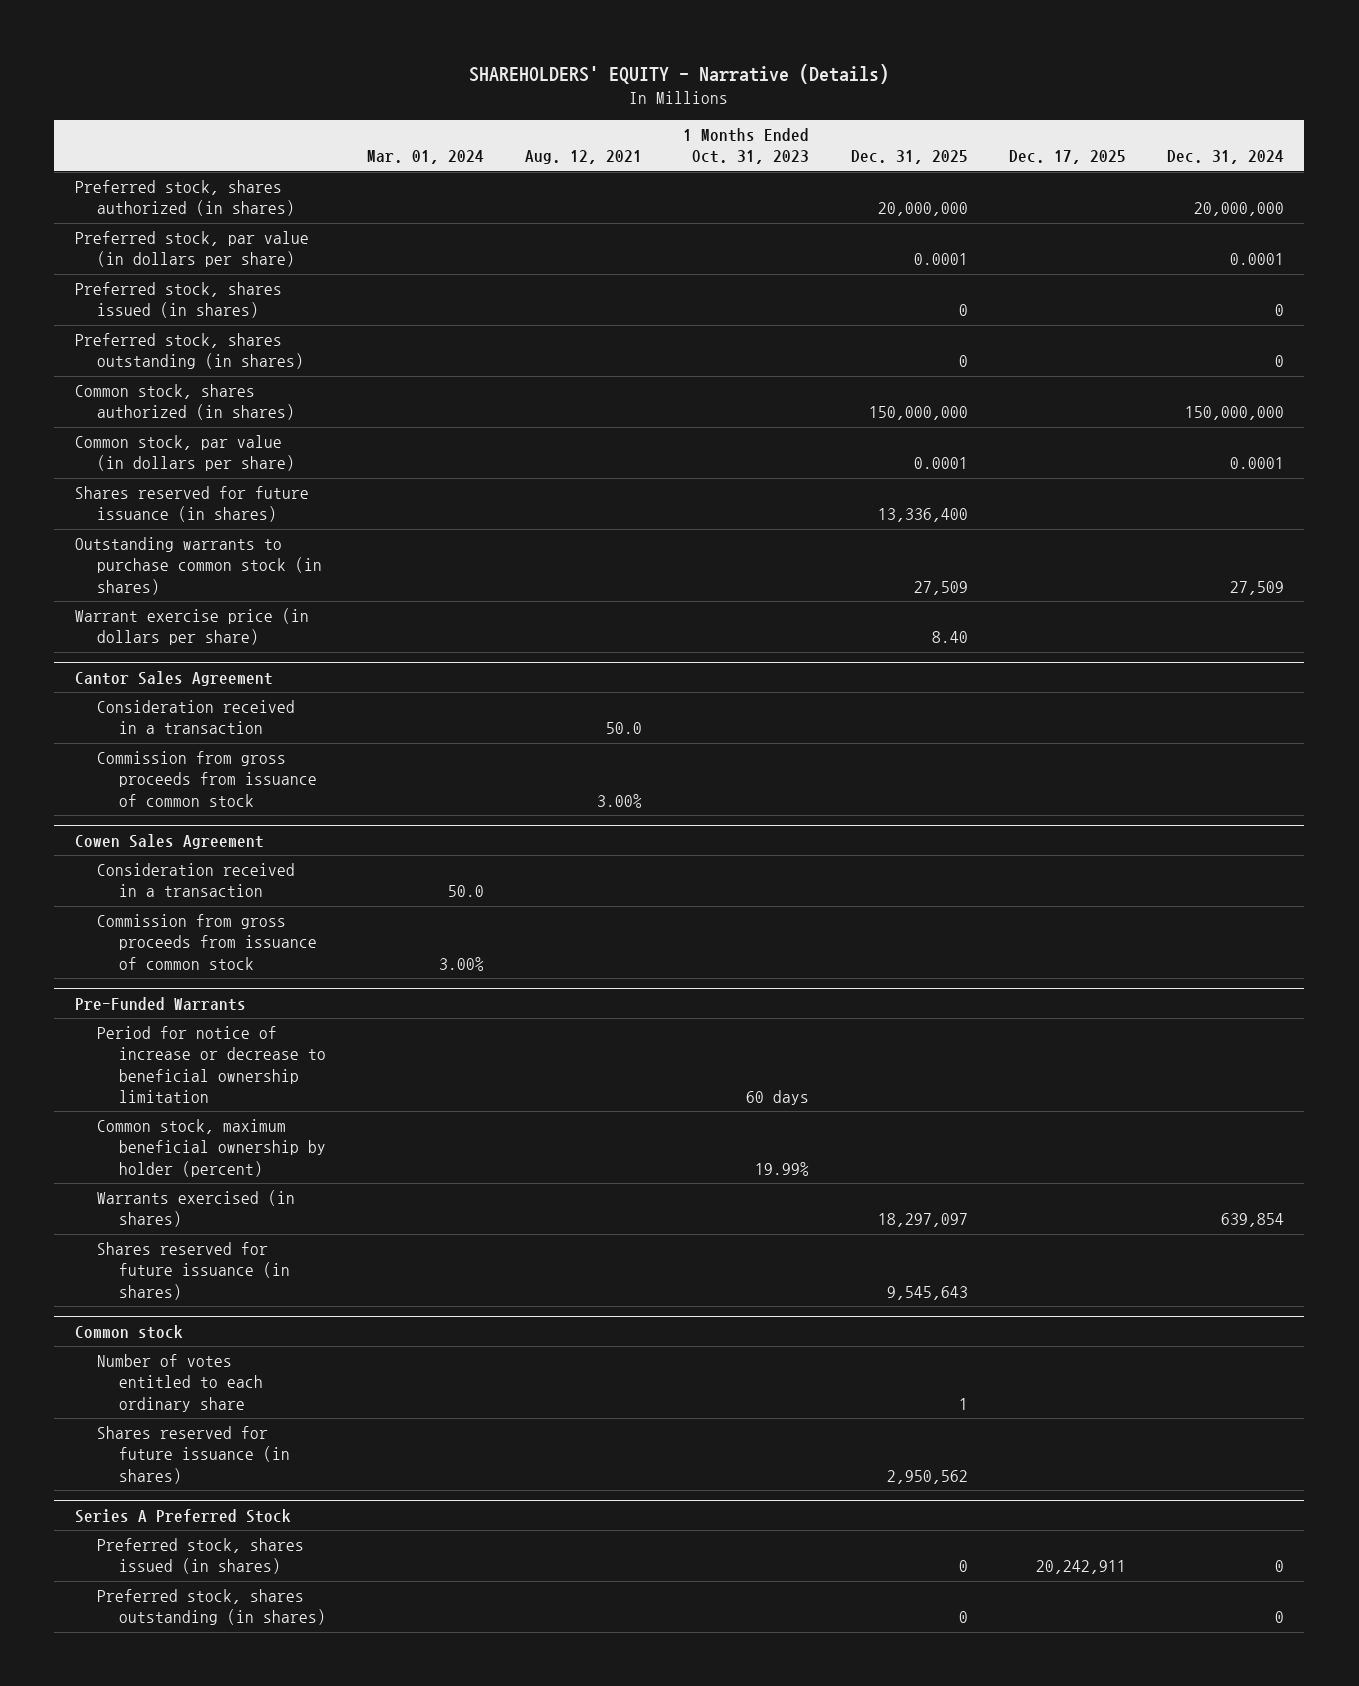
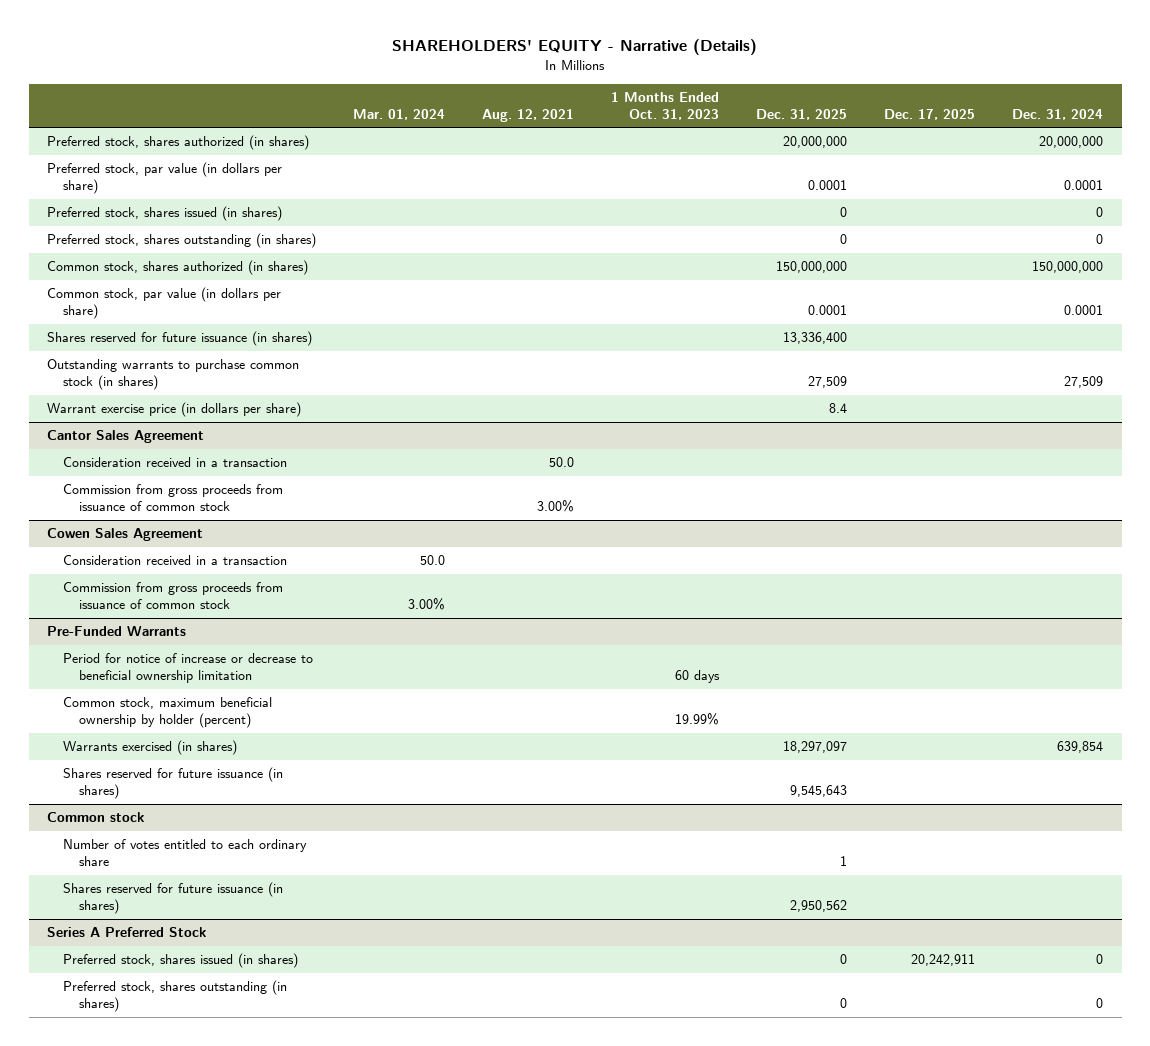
[931,631,968,644] 8.40 -> [829,403,848,414] 8.4

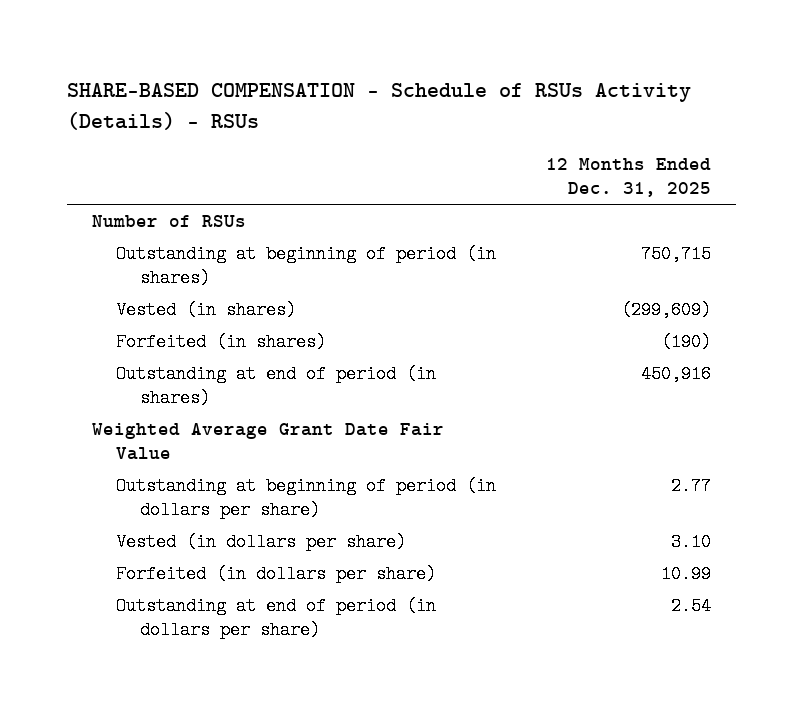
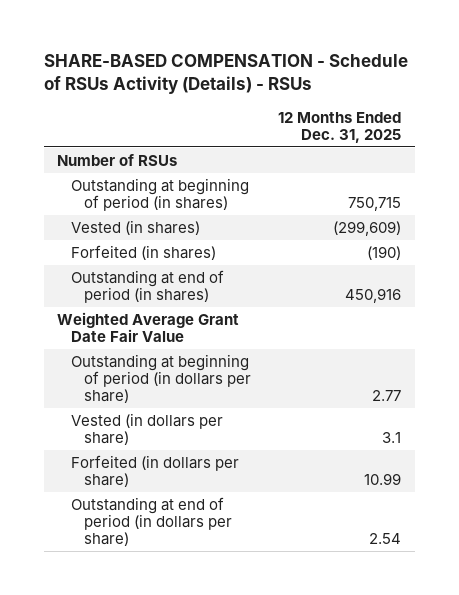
[670,533,711,552] 3.10 -> [382,432,402,444] 3.1

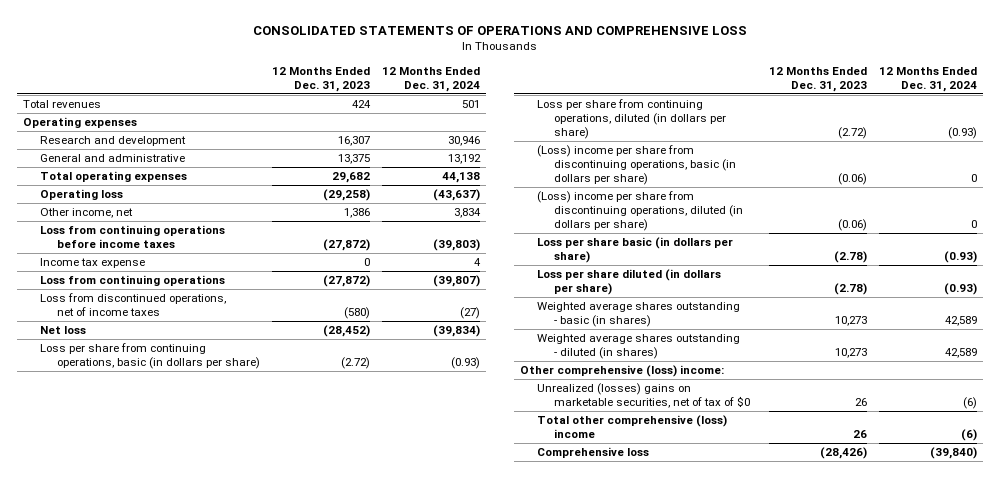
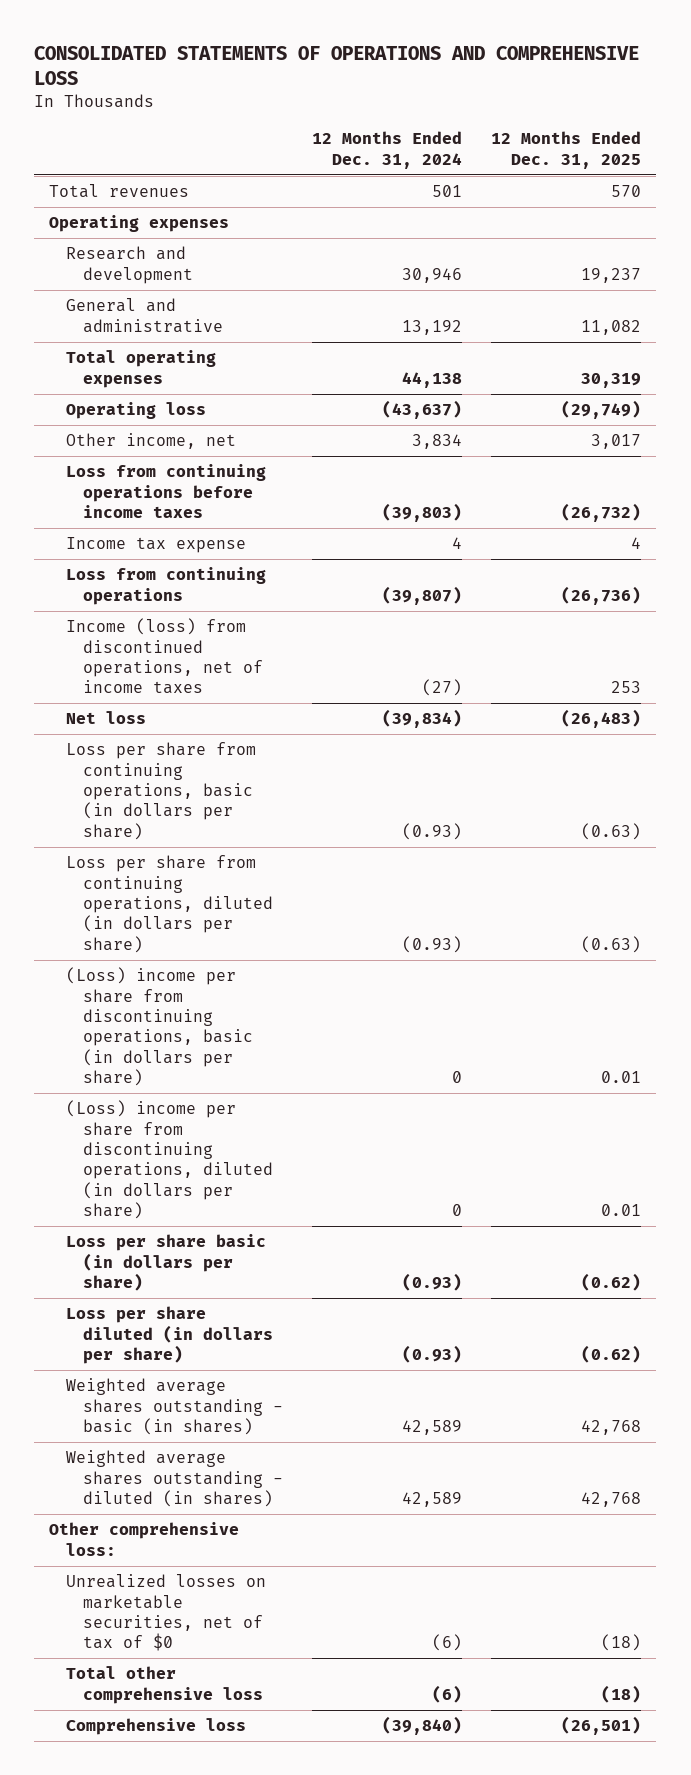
[272,66,371,92] 12 Months Ended Dec. 31, 2023 -> none
none -> [491,131,642,169] 12 Months Ended Dec. 31, 2025
[40,292,227,317] Loss from discontinued operations, net of income taxes -> [65,618,263,695] Income (loss) from discontinued operations, net of income taxes
[520,364,725,377] Other comprehensive (loss) income: -> [49,1522,240,1556] Other comprehensive loss:
[537,382,751,409] Unrealized (losses) gains on marketable securities, net of tax of $0 -> [65,1574,266,1652] Unrealized losses on marketable securities, net of tax of $0
[537,414,728,439] Total other comprehensive (loss) income -> [65,1666,263,1704] Total other comprehensive loss

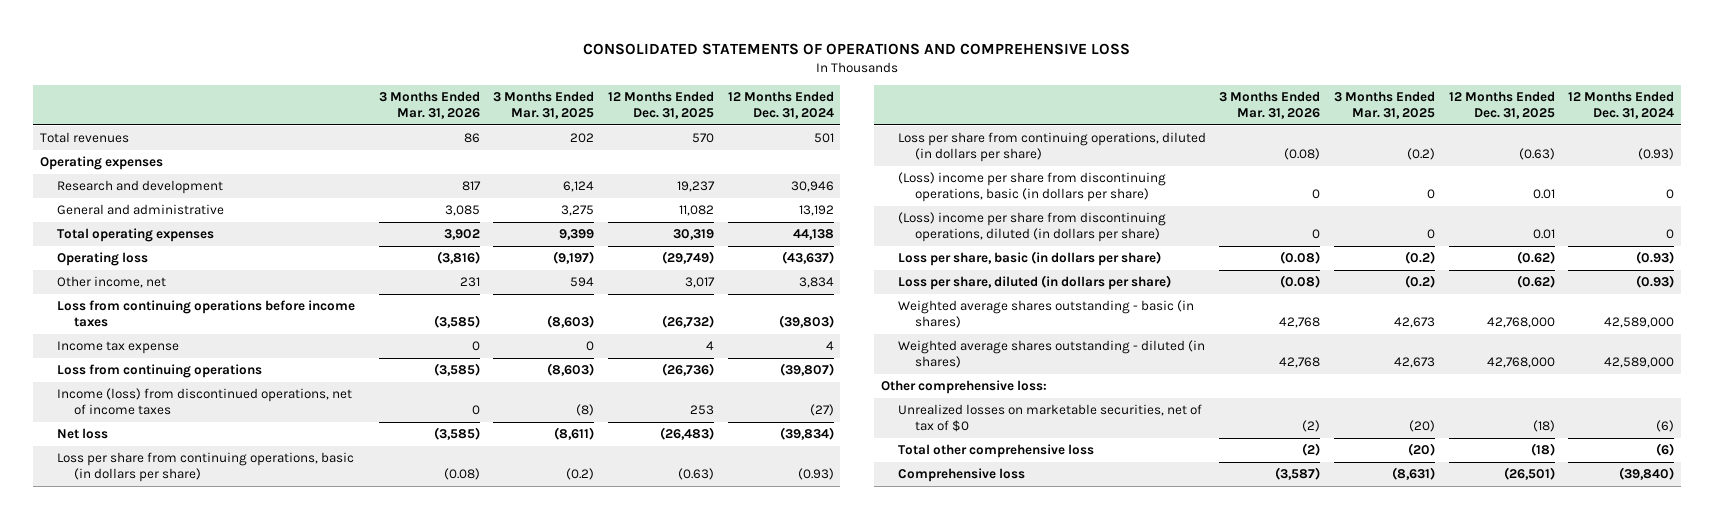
none -> [378,91,480,120] 3 Months Ended Mar. 31, 2026
none -> [493,91,595,120] 3 Months Ended Mar. 31, 2025
[65,1234,266,1291] Loss per share basic (in dollars per share) -> [897,251,1161,267] Loss per share, basic (in dollars per share)
[65,1306,273,1364] Loss per share diluted (in dollars per share) -> [897,275,1171,291] Loss per share, diluted (in dollars per share)
[402,1419,463,1435] 42,589 -> [1604,316,1675,328] 42,589,000
[581,1419,642,1435] 42,768 -> [1486,316,1555,328] 42,768,000
[402,1491,463,1507] 42,589 -> [1604,356,1675,368] 42,589,000
[581,1491,642,1507] 42,768 -> [1486,356,1555,368] 42,768,000

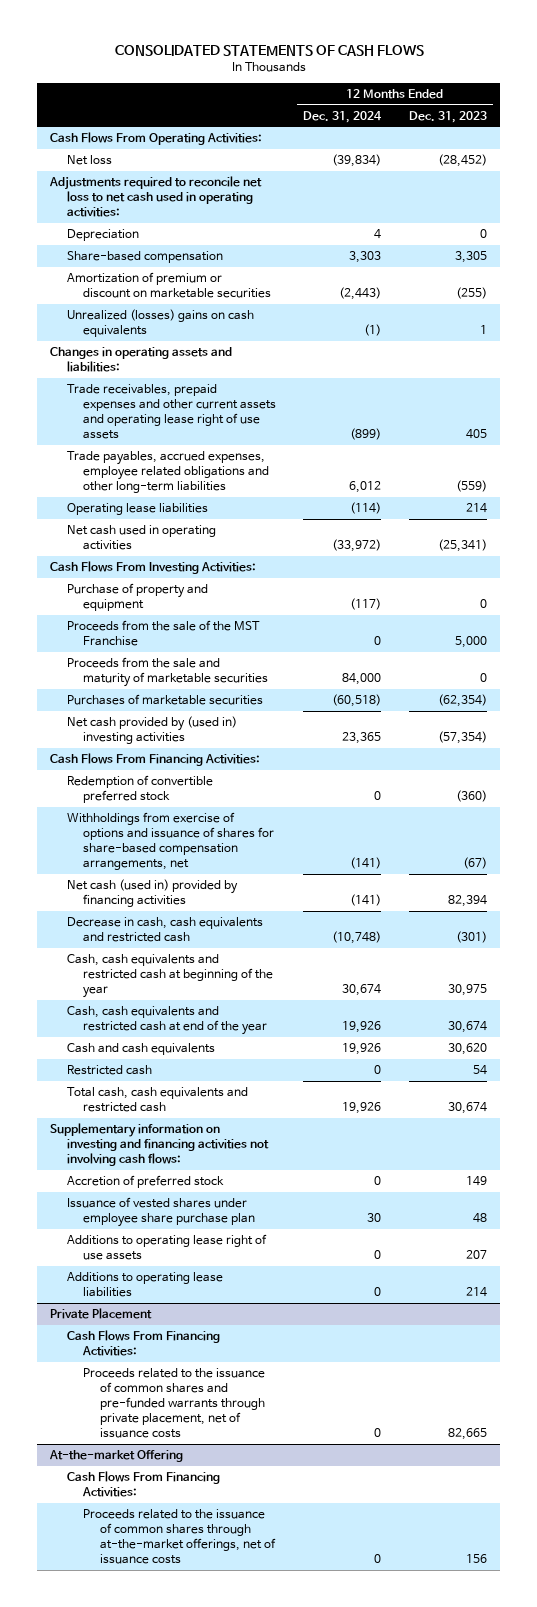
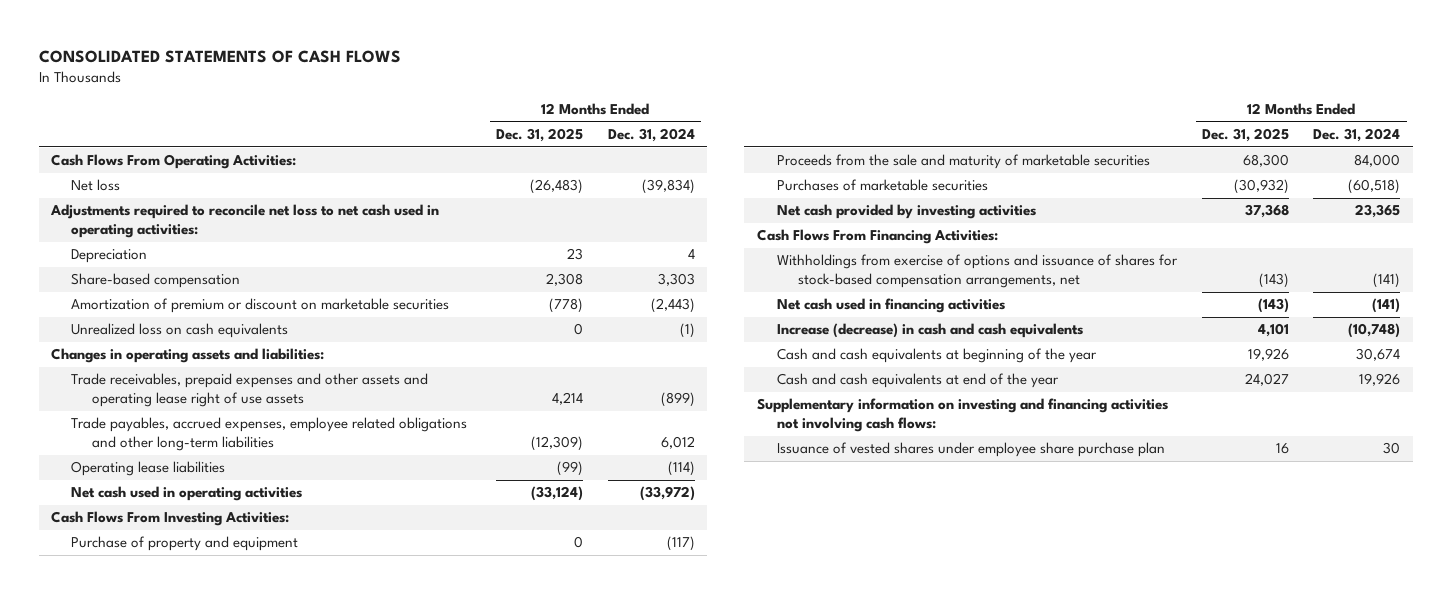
[408,110,487,123] Dec. 31, 2023 -> none
none -> [495,128,583,143] Dec. 31, 2025
[66,309,254,338] Unrealized (losses) gains on cash equivalents -> [71,323,289,339] Unrealized loss on cash equivalents
[66,384,277,440] Trade receivables, prepaid expenses and other current assets and operating lease right of use assets -> [71,373,429,408] Trade receivables, prepaid expenses and other assets and operating lease right of use assets
[66,620,260,647] Proceeds from the sale of the MST Franchise -> none
[66,716,237,745] Net cash provided by (used in) investing activities -> [777,204,1037,220] Net cash provided by investing activities
[66,775,213,804] Redemption of convertible preferred stock -> none
[66,1043,215,1056] Cash and cash equivalents -> none
[66,1065,152,1076] Restricted cash -> none
[66,1087,248,1113] Total cash, cash equivalents and restricted cash -> none
[66,812,275,871] Withholdings from exercise of options and issuance of shares for share-based compensation arrangements, net -> [777,254,1179,289] Withholdings from exercise of options and issuance of shares for stock-based compensation arrangements, net
[66,879,238,908] Net cash (used in) provided by financing activities -> [777,298,1006,314] Net cash used in financing activities
[66,917,263,943] Decrease in cash, cash equivalents and restricted cash -> [777,323,1084,339] Increase (decrease) in cash and cash equivalents
[66,954,274,999] Cash, cash equivalents and restricted cash at beginning of the year -> [777,348,1098,364] Cash and cash equivalents at beginning of the year
[66,1006,268,1036] Cash, cash equivalents and restricted cash at end of the year -> [777,373,1060,389] Cash and cash equivalents at end of the year
[66,1175,224,1189] Accretion of preferred stock -> none
[66,1234,267,1261] Additions to operating lease right of use assets -> none
[66,1272,223,1298] Additions to operating lease liabilities -> none
[50,1308,153,1320] Private Placement -> none
[66,1330,220,1357] Cash Flows From Financing Activities: -> none
[83,1368,266,1439] Proceeds related to the issuance of common shares and pre-funded warrants through private placement, net of issuance costs -> none
[49,1450,184,1463] At-the-market Offering -> none
[66,1471,220,1498] Cash Flows From Financing Activities: -> none
[83,1509,276,1565] Proceeds related to the issuance of common shares through at-the-market offerings, net of issuance costs -> none

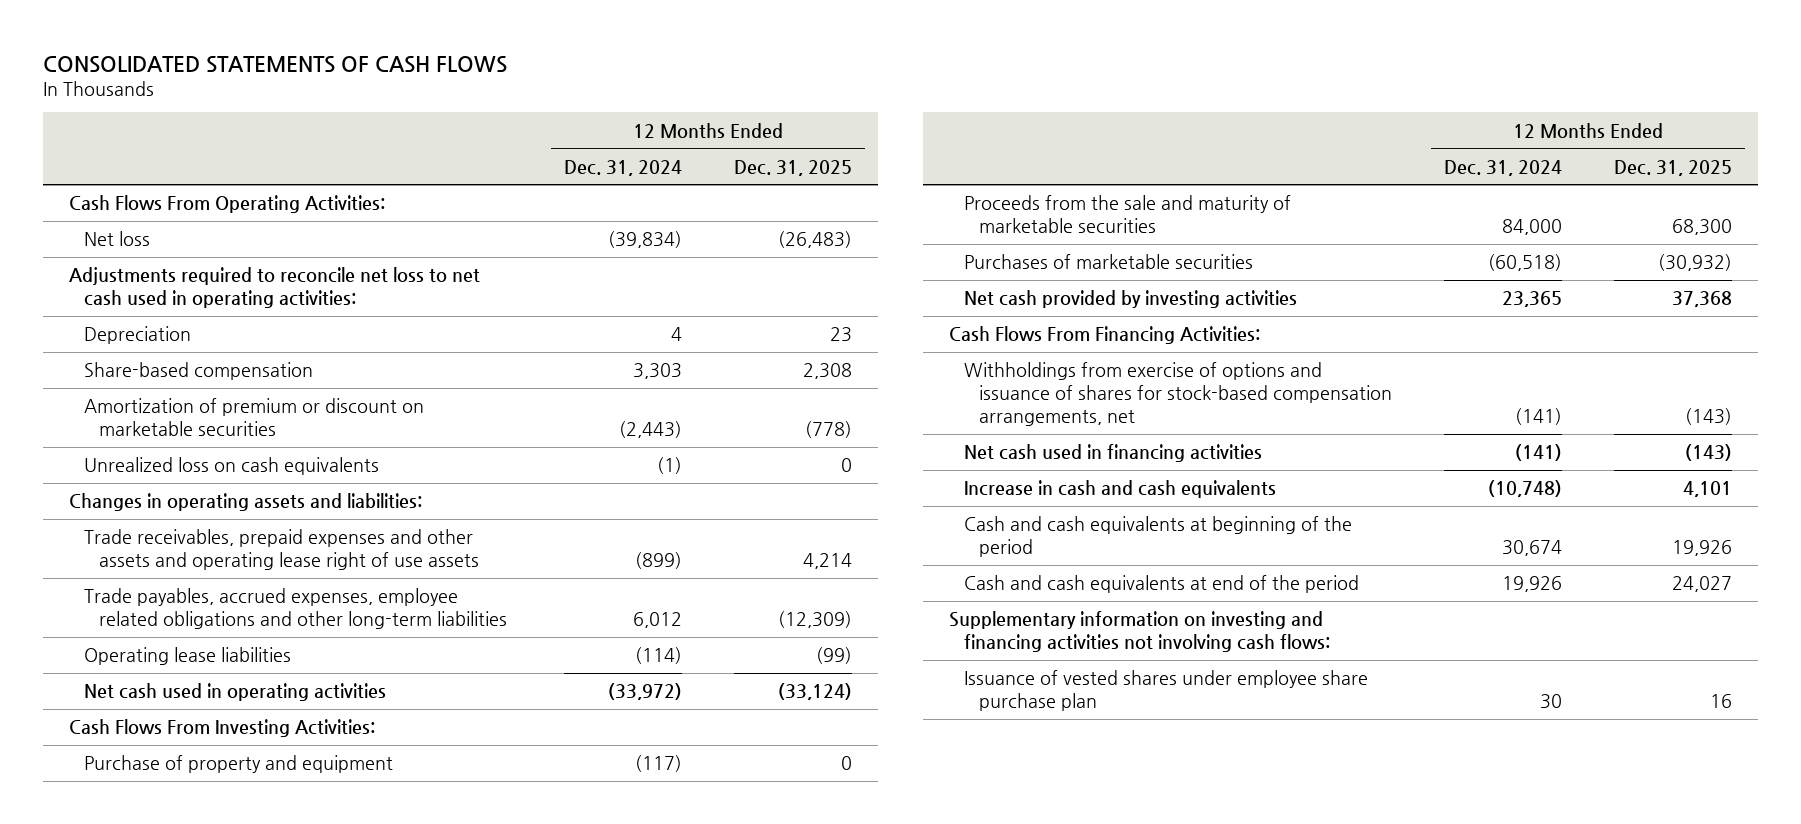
[777,323,1084,339] Increase (decrease) in cash and cash equivalents -> [964,480,1277,499] Increase in cash and cash equivalents
[777,348,1098,364] Cash and cash equivalents at beginning of the year -> [964,516,1353,557] Cash and cash equivalents at beginning of the period
[777,373,1060,389] Cash and cash equivalents at end of the year -> [964,575,1360,594] Cash and cash equivalents at end of the period

